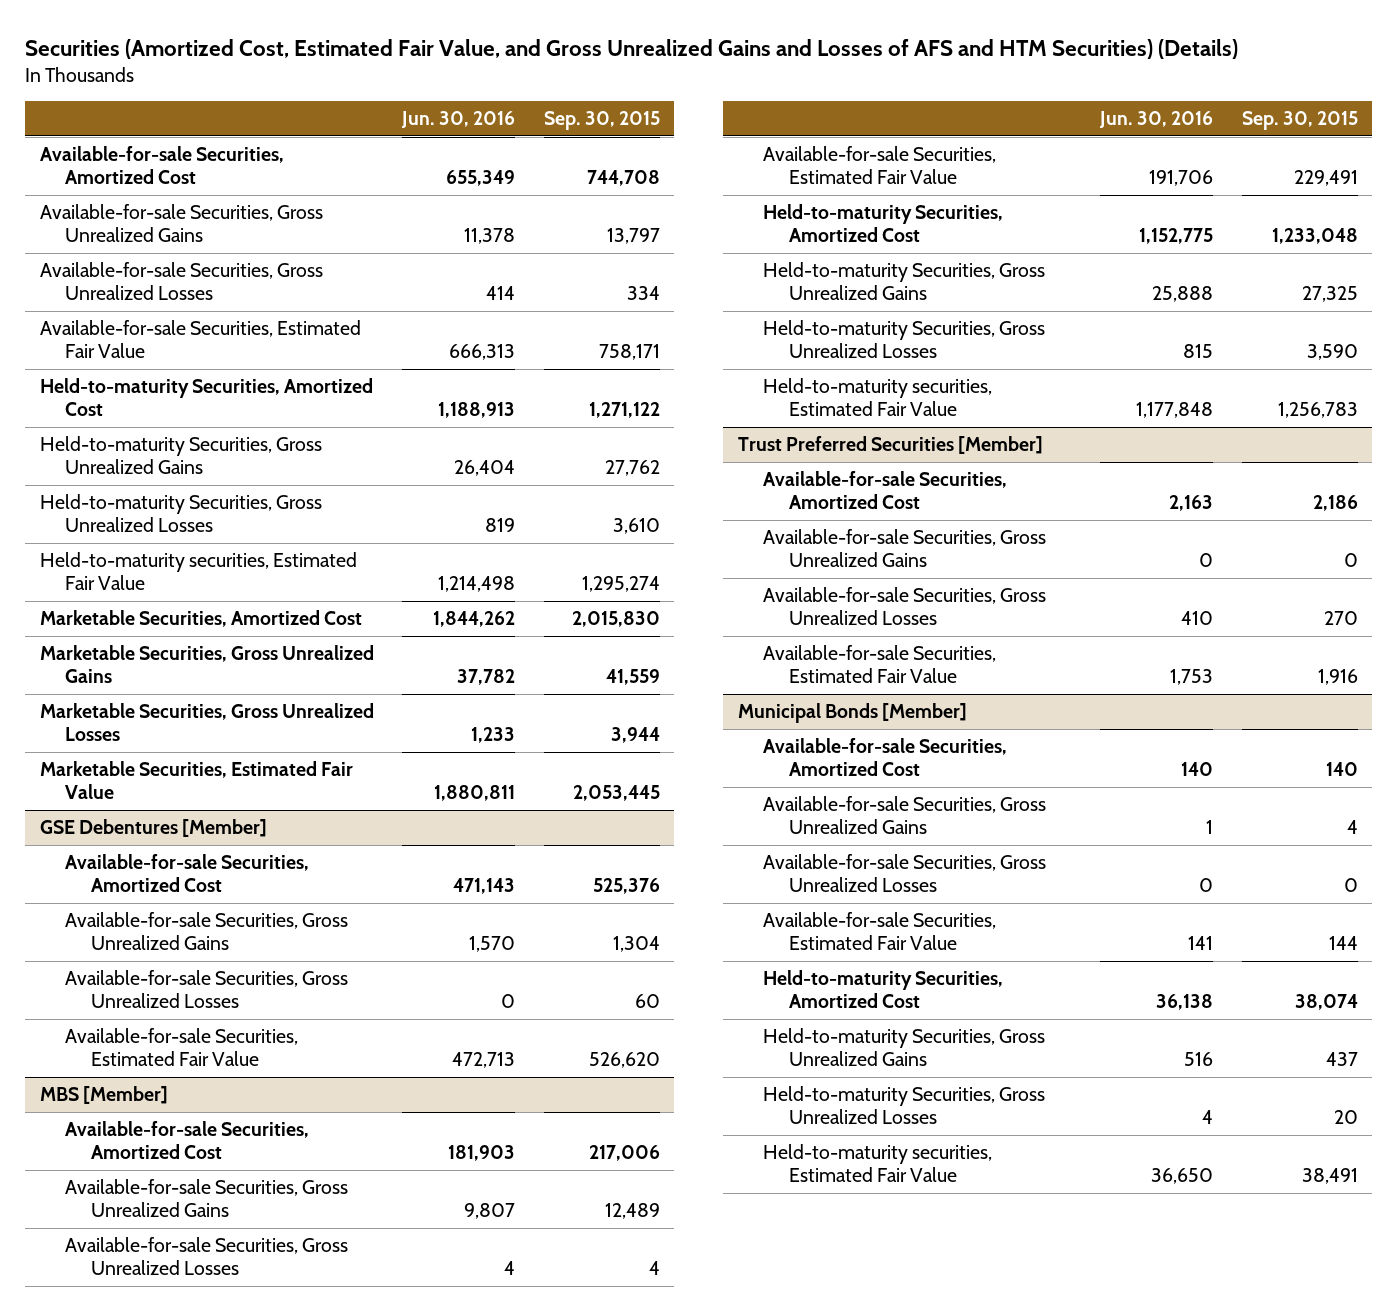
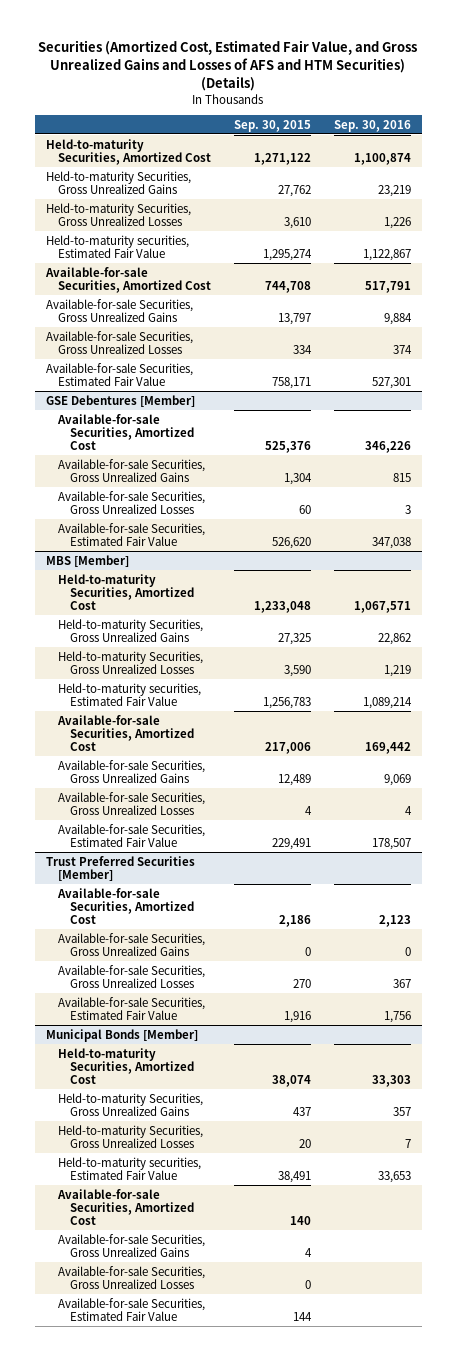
[401,111,516,129] Jun. 30, 2016 -> none
none -> [333,119,411,132] Sep. 30, 2016
[39,610,362,628] Marketable Securities, Amortized Cost -> none
[39,645,374,684] Marketable Securities, Gross Unrealized Gains -> none
[39,703,374,742] Marketable Securities, Gross Unrealized Losses -> none
[39,761,353,800] Marketable Securities, Estimated Fair Value -> none
[39,146,284,185] Available-for-sale Securities, Amortized Cost -> [45,266,211,293] Available-for-sale Securities, Amortized Cost
[39,204,323,243] Available-for-sale Securities, Gross Unrealized Gains -> [46,298,194,322] Available-for-sale Securities, Gross Unrealized Gains
[39,262,323,301] Available-for-sale Securities, Gross Unrealized Losses -> [46,330,194,354] Available-for-sale Securities, Gross Unrealized Losses
[39,320,361,359] Available-for-sale Securities, Estimated Fair Value -> [46,362,194,386] Available-for-sale Securities, Estimated Fair Value
[65,1121,310,1160] Available-for-sale Securities, Amortized Cost -> [56,714,194,752] Available-for-sale Securities, Amortized Cost
[65,1179,349,1218] Available-for-sale Securities, Gross Unrealized Gains -> [57,759,205,783] Available-for-sale Securities, Gross Unrealized Gains
[65,1237,349,1276] Available-for-sale Securities, Gross Unrealized Losses -> [57,791,205,815] Available-for-sale Securities, Gross Unrealized Losses
[763,146,997,185] Available-for-sale Securities, Estimated Fair Value -> [57,823,205,847] Available-for-sale Securities, Estimated Fair Value
[763,738,1008,777] Available-for-sale Securities, Amortized Cost -> [56,1188,194,1226] Available-for-sale Securities, Amortized Cost
[763,796,1047,835] Available-for-sale Securities, Gross Unrealized Gains -> [57,1233,205,1257] Available-for-sale Securities, Gross Unrealized Gains
[763,854,1047,893] Available-for-sale Securities, Gross Unrealized Losses -> [57,1265,205,1289] Available-for-sale Securities, Gross Unrealized Losses
[763,912,997,951] Available-for-sale Securities, Estimated Fair Value -> [57,1297,205,1321] Available-for-sale Securities, Estimated Fair Value

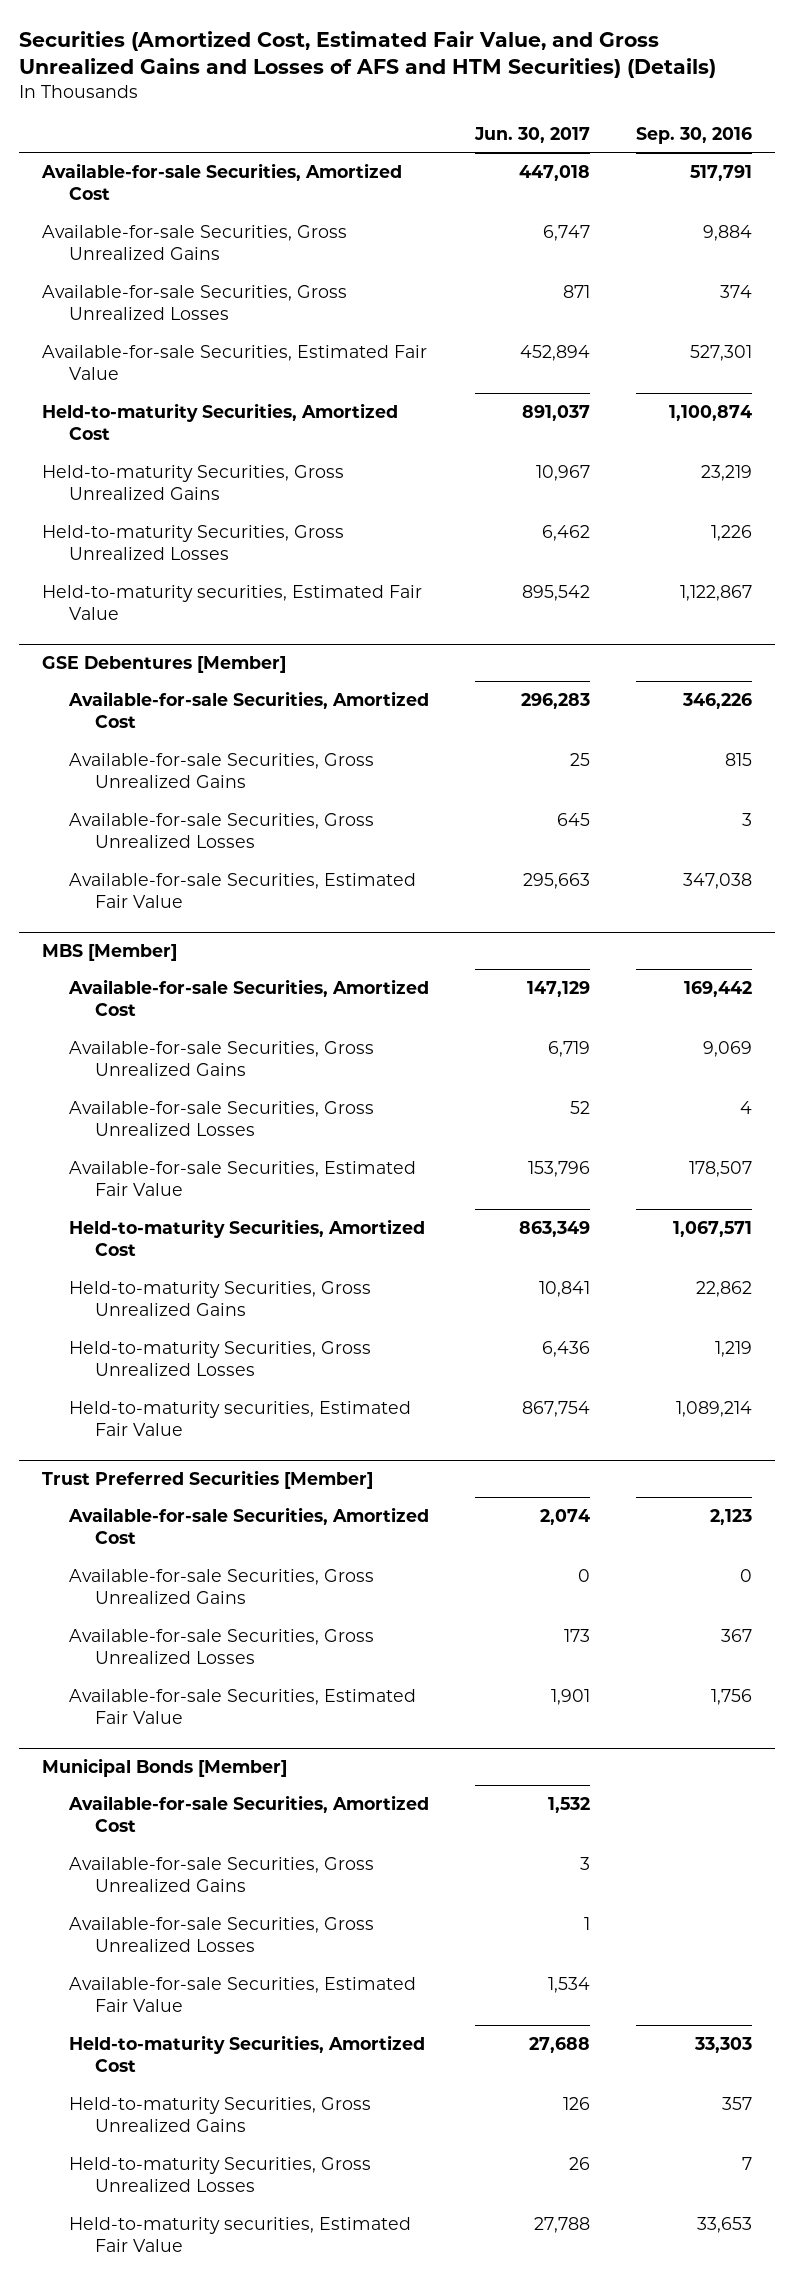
[233,119,311,132] Sep. 30, 2015 -> none
none -> [473,127,590,144] Jun. 30, 2017
[46,138,211,165] Held-to-maturity Securities, Amortized Cost -> [42,402,399,441] Held-to-maturity Securities, Amortized Cost
[46,170,192,194] Held-to-maturity Securities, Gross Unrealized Gains -> [42,464,345,501] Held-to-maturity Securities, Gross Unrealized Gains
[46,202,192,226] Held-to-maturity Securities, Gross Unrealized Losses -> [42,524,345,561] Held-to-maturity Securities, Gross Unrealized Losses
[46,234,190,258] Held-to-maturity securities, Estimated Fair Value -> [42,584,423,621] Held-to-maturity securities, Estimated Fair Value
[57,573,194,611] Held-to-maturity Securities, Amortized Cost -> [68,1218,425,1257] Held-to-maturity Securities, Amortized Cost
[57,618,203,642] Held-to-maturity Securities, Gross Unrealized Gains -> [68,1280,371,1317] Held-to-maturity Securities, Gross Unrealized Gains
[57,650,203,674] Held-to-maturity Securities, Gross Unrealized Losses -> [68,1340,371,1377] Held-to-maturity Securities, Gross Unrealized Losses
[57,682,201,706] Held-to-maturity securities, Estimated Fair Value -> [68,1400,411,1437] Held-to-maturity securities, Estimated Fair Value
[57,1047,194,1085] Held-to-maturity Securities, Amortized Cost -> [68,2034,425,2073] Held-to-maturity Securities, Amortized Cost
[57,1092,203,1116] Held-to-maturity Securities, Gross Unrealized Gains -> [68,2096,371,2133] Held-to-maturity Securities, Gross Unrealized Gains
[57,1124,203,1148] Held-to-maturity Securities, Gross Unrealized Losses -> [68,2156,371,2193] Held-to-maturity Securities, Gross Unrealized Losses
[57,1156,201,1180] Held-to-maturity securities, Estimated Fair Value -> [68,2216,411,2253] Held-to-maturity securities, Estimated Fair Value

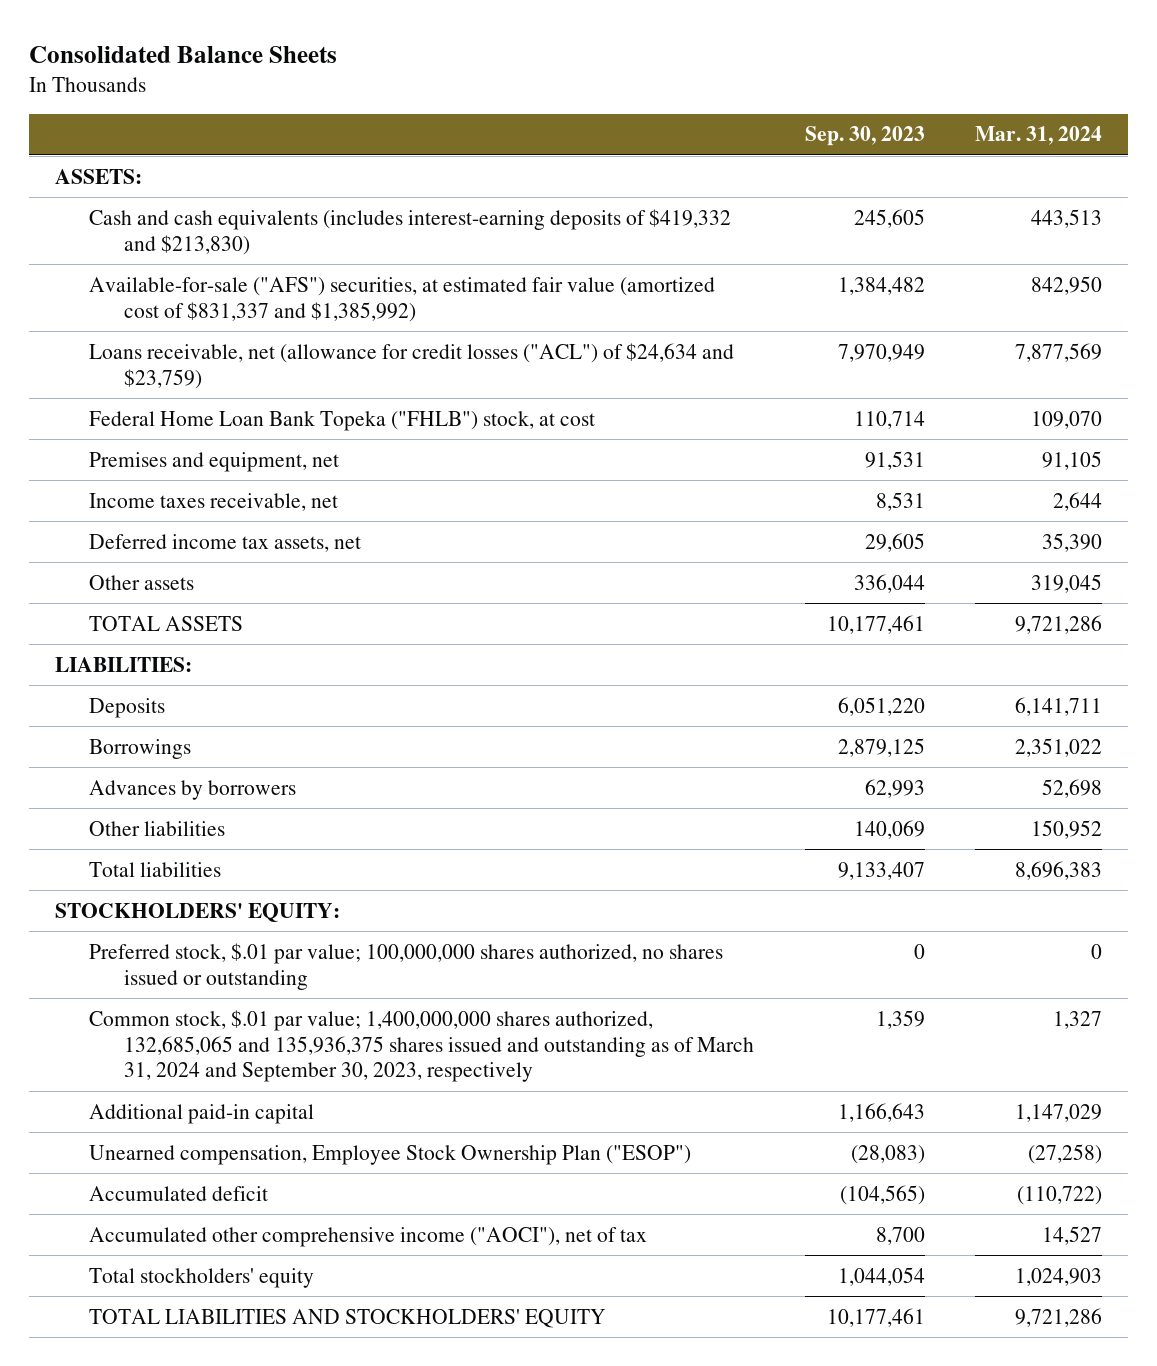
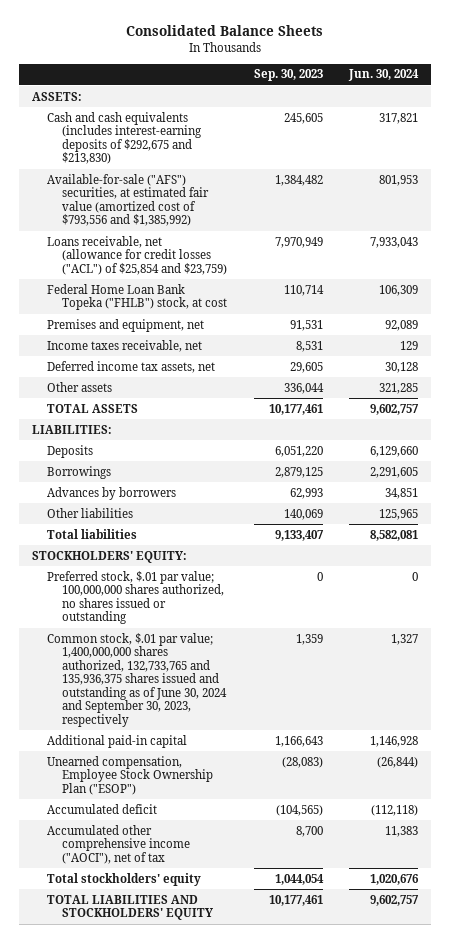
[975,126,1103,146] Mar. 31, 2024 -> none
none -> [348,69,420,82] Jun. 30, 2024
[89,208,732,255] Cash and cash equivalents (includes interest-earning deposits of $419,332 and $213,830) -> [47,111,203,165] Cash and cash equivalents (includes interest-earning deposits of $292,675 and $213,830)
[89,276,716,322] Available-for-sale ("AFS") securities, at estimated fair value (amortized cost of $831,337 and $1,385,992) -> [47,173,210,227] Available-for-sale ("AFS") securities, at estimated fair value (amortized cost of $793,556 and $1,385,992)
[89,342,735,389] Loans receivable, net (allowance for credit losses ("ACL") of $24,634 and $23,759) -> [47,235,228,275] Loans receivable, net (allowance for credit losses ("ACL") of $25,854 and $23,759)
[89,1009,754,1083] Common stock, $.01 par value; 1,400,000,000 shares authorized, 132,685,065 and 135,936,375 shares issued and outstanding as of March 31, 2024 and September 30, 2023, respectively -> [47,632,228,727] Common stock, $.01 par value; 1,400,000,000 shares authorized, 132,733,765 and 135,936,375 shares issued and outstanding as of June 30, 2024 and September 30, 2023, respectively

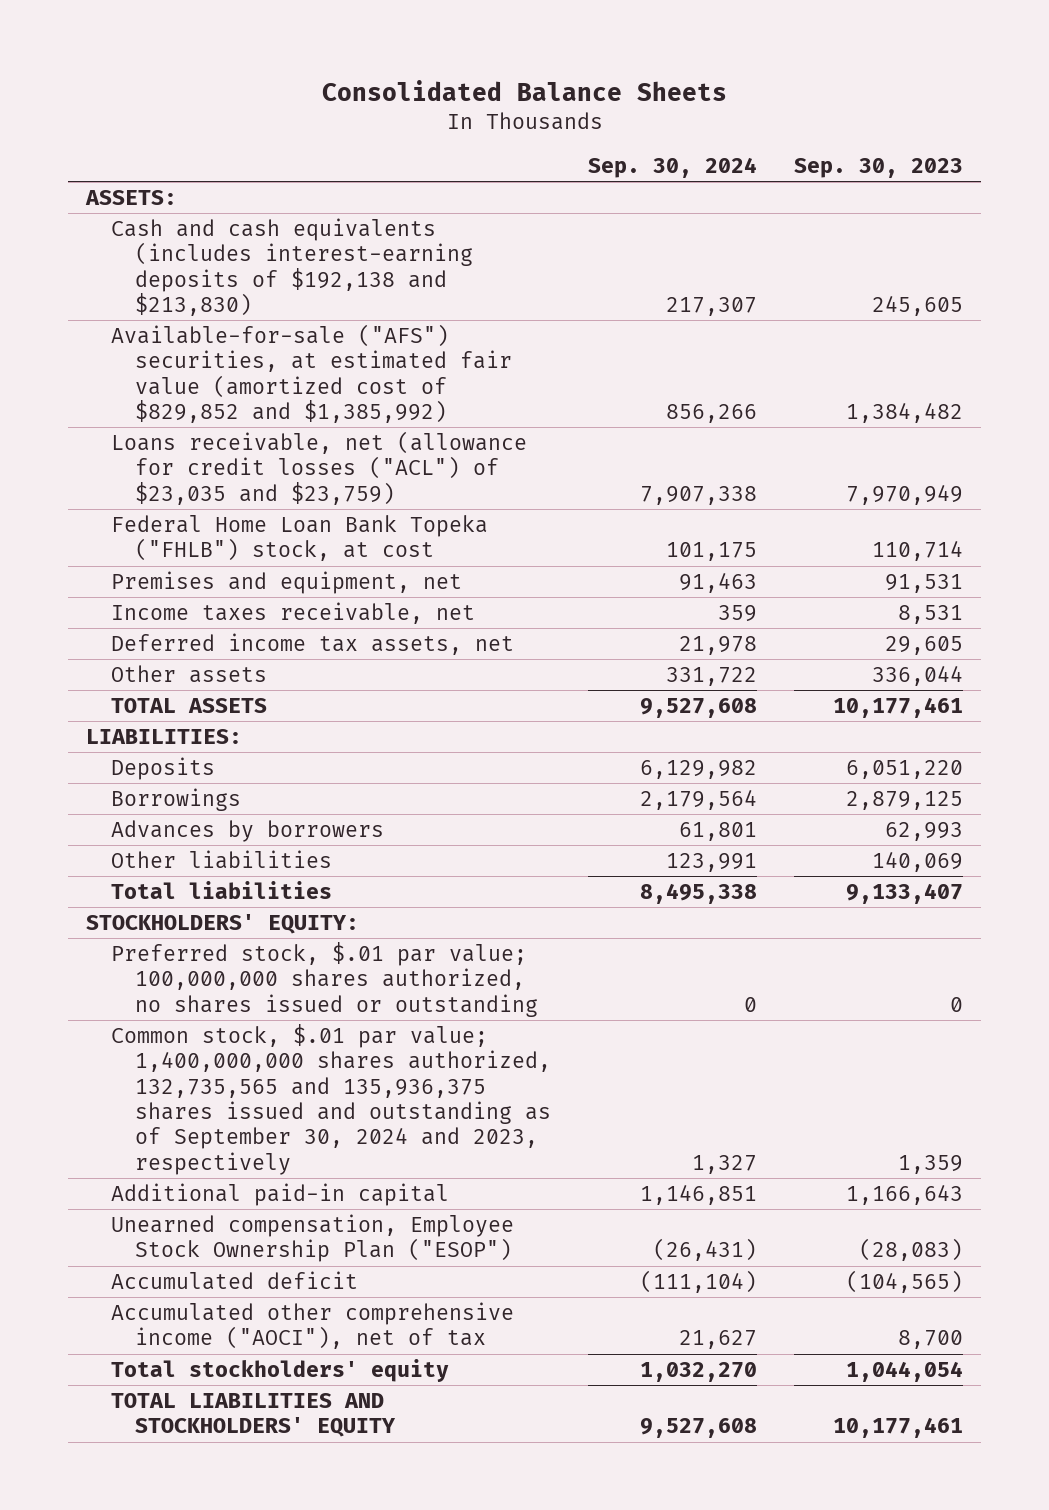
[348,69,420,82] Jun. 30, 2024 -> none
none -> [588,156,758,178] Sep. 30, 2024
[47,111,203,165] Cash and cash equivalents (includes interest-earning deposits of $292,675 and $213,830) -> [110,217,474,317] Cash and cash equivalents (includes interest-earning deposits of $192,138 and $213,830)
[47,173,210,227] Available-for-sale ("AFS") securities, at estimated fair value (amortized cost of $793,556 and $1,385,992) -> [110,323,513,424] Available-for-sale ("AFS") securities, at estimated fair value (amortized cost of $829,852 and $1,385,992)
[47,235,228,275] Loans receivable, net (allowance for credit losses ("ACL") of $25,854 and $23,759) -> [110,430,527,505] Loans receivable, net (allowance for credit losses ("ACL") of $23,035 and $23,759)
[47,632,228,727] Common stock, $.01 par value; 1,400,000,000 shares authorized, 132,733,765 and 135,936,375 shares issued and outstanding as of June 30, 2024 and September 30, 2023, respectively -> [110,1023,552,1175] Common stock, $.01 par value; 1,400,000,000 shares authorized, 132,735,565 and 135,936,375 shares issued and outstanding as of September 30, 2024 and 2023, respectively

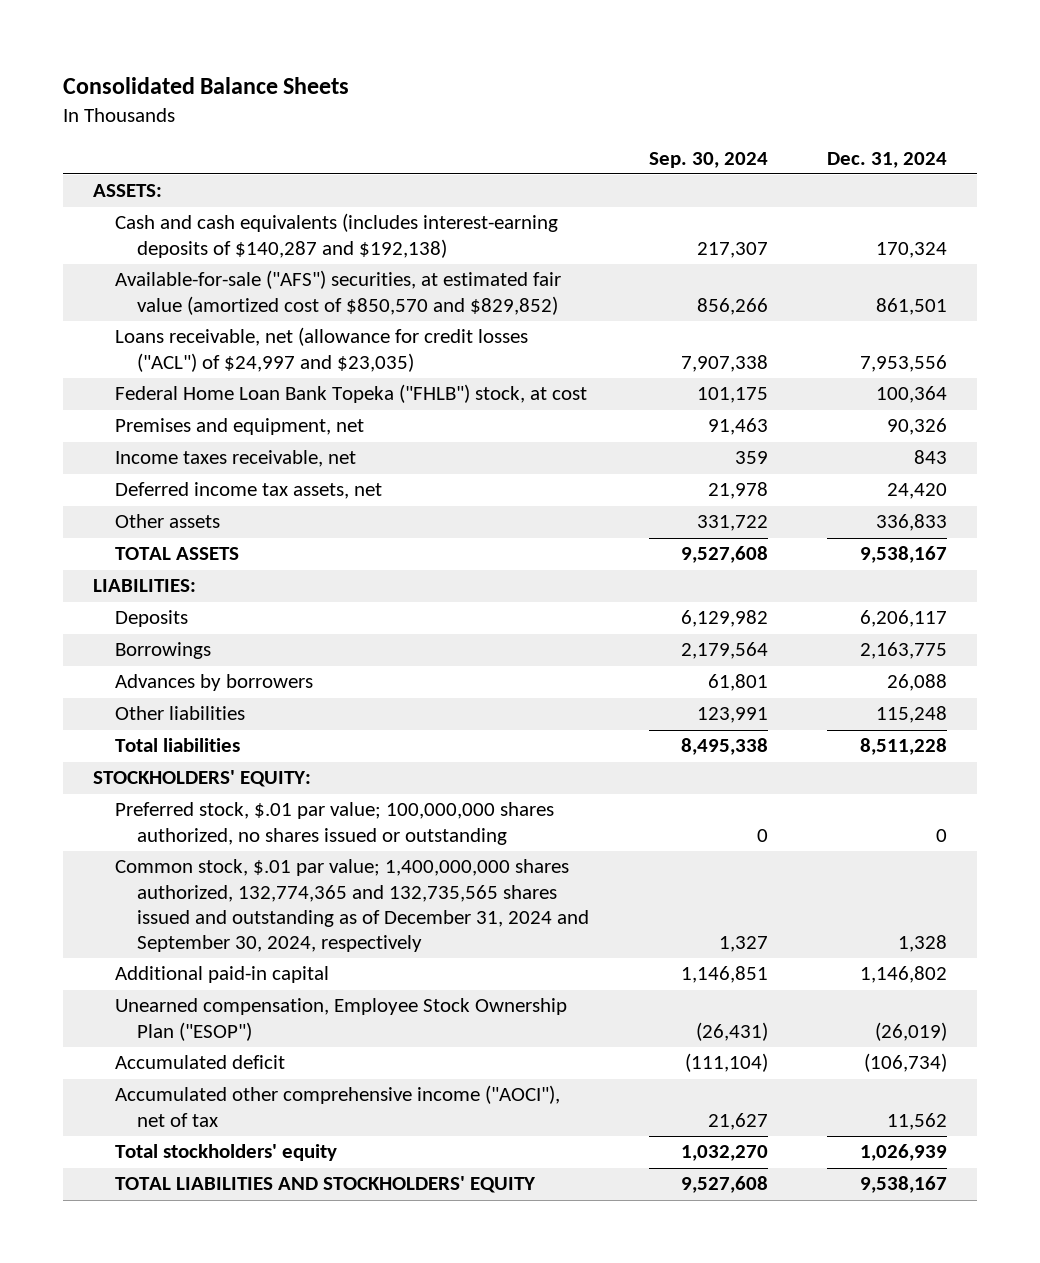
[793,157,963,178] Sep. 30, 2023 -> none
none -> [827,151,948,168] Dec. 31, 2024
[110,217,474,317] Cash and cash equivalents (includes interest-earning deposits of $192,138 and $213,830) -> [115,213,559,258] Cash and cash equivalents (includes interest-earning deposits of $140,287 and $192,138)
[110,323,513,424] Available-for-sale ("AFS") securities, at estimated fair value (amortized cost of $829,852 and $1,385,992) -> [115,270,562,315] Available-for-sale ("AFS") securities, at estimated fair value (amortized cost of $850,570 and $829,852)
[110,430,527,505] Loans receivable, net (allowance for credit losses ("ACL") of $23,035 and $23,759) -> [115,327,529,372] Loans receivable, net (allowance for credit losses ("ACL") of $24,997 and $23,035)
[110,1023,552,1175] Common stock, $.01 par value; 1,400,000,000 shares authorized, 132,735,565 and 135,936,375 shares issued and outstanding as of September 30, 2024 and 2023, respectively -> [115,859,590,952] Common stock, $.01 par value; 1,400,000,000 shares authorized, 132,774,365 and 132,735,565 shares issued and outstanding as of December 31, 2024 and September 30, 2024, respectively

